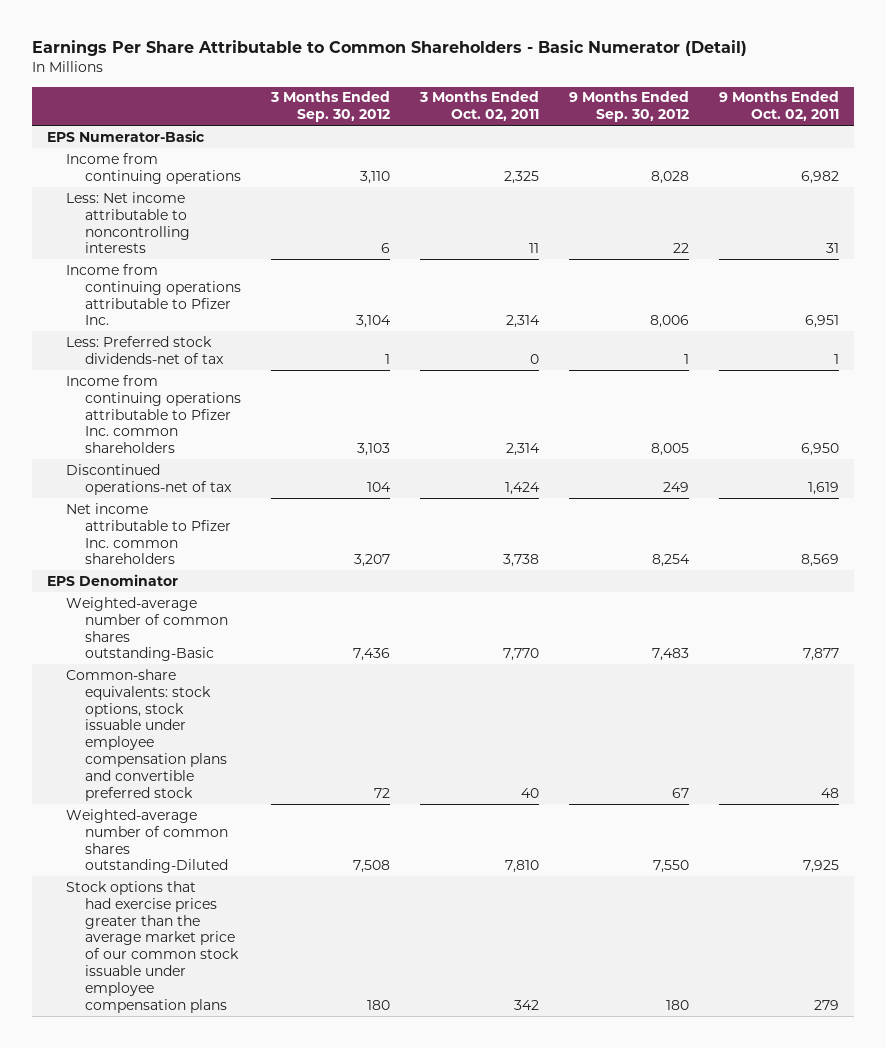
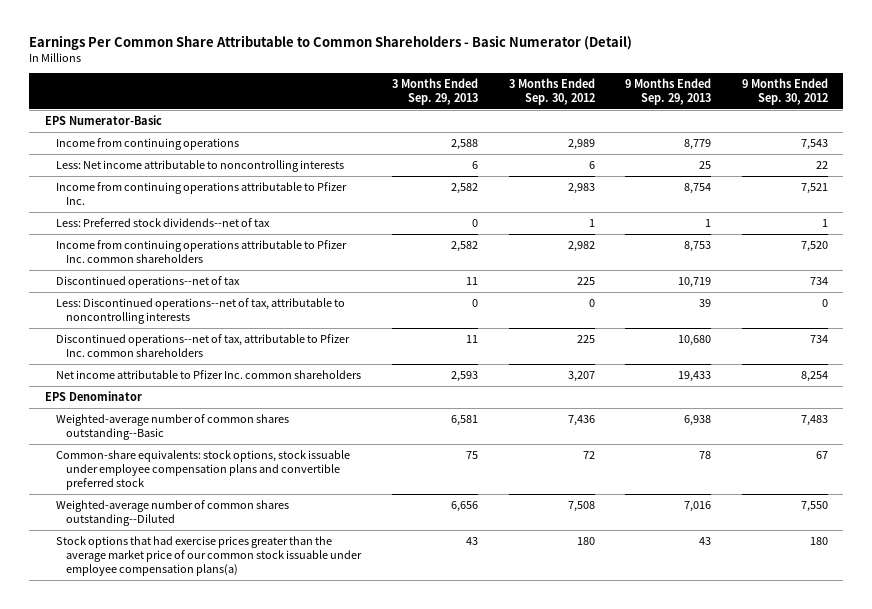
[31,40,747,57] Earnings Per Share Attributable to Common Shareholders - Basic Numerator (Detail) -> [29,34,633,50] Earnings Per Common Share Attributable to Common Shareholders - Basic Numerator (Detail)
[418,91,539,122] 3 Months Ended Oct. 02, 2011 -> none
[719,91,840,122] 9 Months Ended Oct. 02, 2011 -> none
none -> [392,77,479,105] 3 Months Ended Sep. 29, 2013
none -> [625,77,712,105] 9 Months Ended Sep. 29, 2013
[359,170,390,184] 3,110 -> [567,139,595,151] 2,989
[651,170,690,184] 8,028 -> [800,139,828,151] 7,543
[355,315,391,329] 3,104 -> [567,183,595,195] 2,983
[650,315,690,329] 8,006 -> [800,183,828,195] 7,521
[65,335,224,364] Less: Preferred stock dividends-net of tax -> [55,218,270,228] Less: Preferred stock dividends--net of tax
[356,443,390,457] 3,103 -> [567,241,595,253] 2,982
[651,443,690,457] 8,005 -> [800,241,828,253] 7,520
[65,463,232,495] Discontinued operations-net of tax -> [55,276,240,289] Discontinued operations--net of tax
[366,481,391,492] 104 -> [576,277,595,286] 225
[663,481,690,492] 249 -> [809,277,828,286] 734
none -> [55,298,345,325] Less: Discontinued operations--net of tax, attributable to noncontrolling interests
none -> [55,334,350,358] Discontinued operations--net of tax, attributable to Pfizer Inc. common shareholders
[65,596,228,662] Weighted-average number of common shares outstanding-Basic -> [55,414,289,441] Weighted-average number of common shares outstanding--Basic
[65,808,228,874] Weighted-average number of common shares outstanding-Diluted -> [55,500,289,527] Weighted-average number of common shares outstanding--Diluted
[65,880,239,1014] Stock options that had exercise prices greater than the average market price of our common stock issuable under employee compensation plans -> [55,536,363,577] Stock options that had exercise prices greater than the average market price of our common stock issuable under employee compensation plans(a)

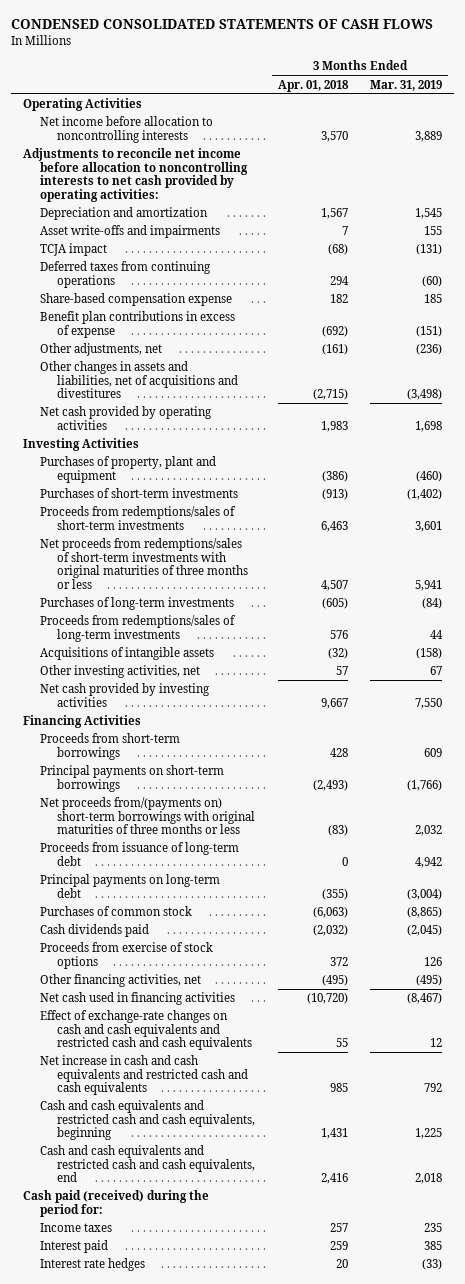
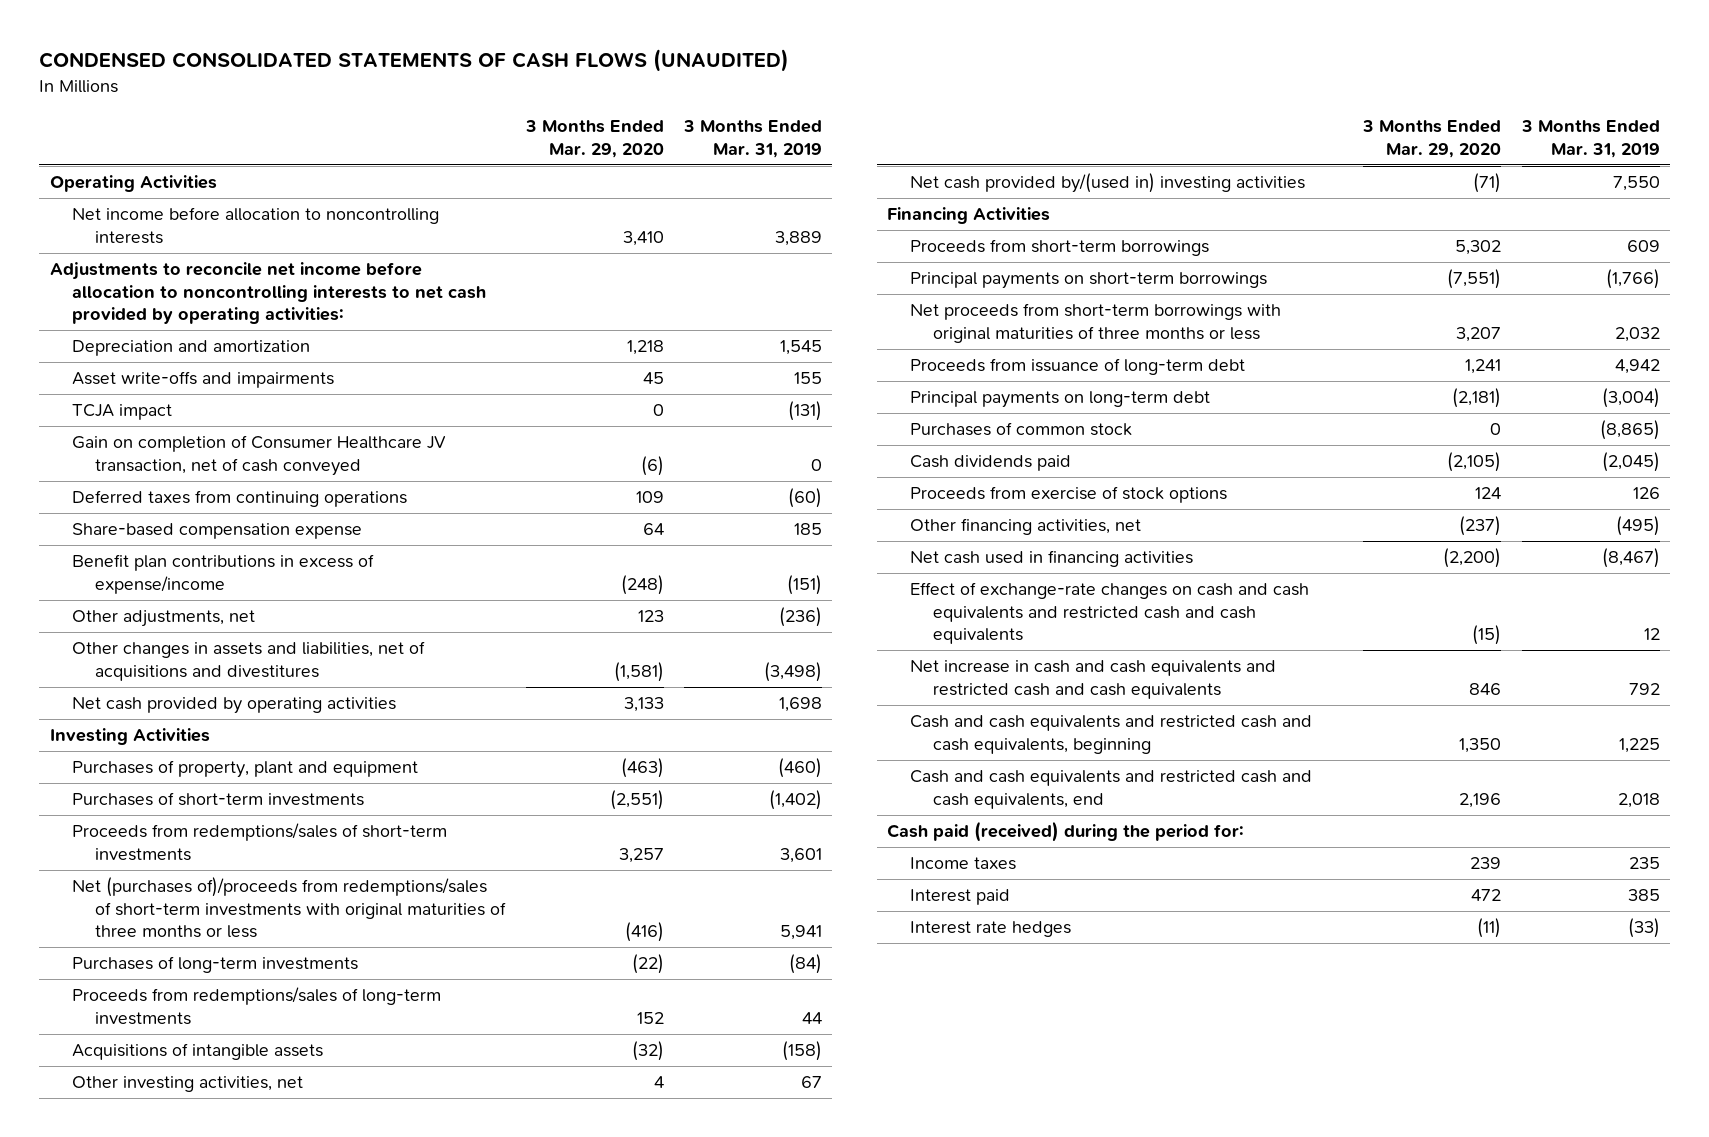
[11,19,434,30] CONDENSED CONSOLIDATED STATEMENTS OF CASH FLOWS -> [39,49,790,73] CONDENSED CONSOLIDATED STATEMENTS OF CASH FLOWS (UNAUDITED)
[277,79,349,92] Apr. 01, 2018 -> none
none -> [524,120,664,158] 3 Months Ended Mar. 29, 2020
none -> [72,435,447,476] Gain on completion of Consumer Healthcare JV transaction, net of cash conveyed
[39,311,235,338] Benefit plan contributions in excess of expense -> [72,554,375,594] Benefit plan contributions in excess of expense/income
[39,538,249,590] Net proceeds from redemptions/sales of short-term investments with original maturities of three months or less -> [72,877,507,939] Net (purchases of)/proceeds from redemptions/sales of short-term investments with original maturities of three months or less
[39,683,210,707] Net cash provided by investing activities -> [910,173,1306,194] Net cash provided by/(used in) investing activities
[39,797,256,835] Net proceeds from/(payments on) short-term borrowings with original maturities of three months or less -> [910,303,1282,343] Net proceeds from short-term borrowings with original maturities of three months or less

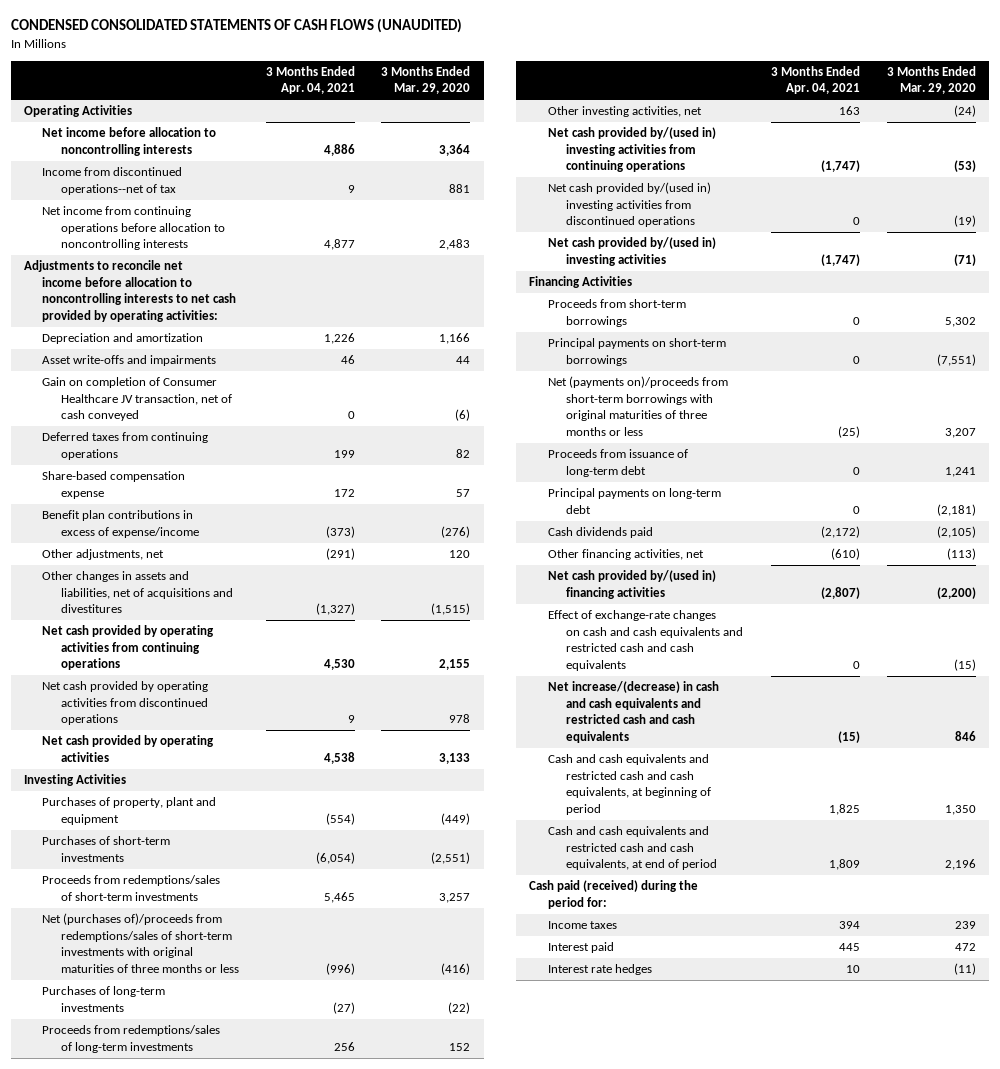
[682,120,822,158] 3 Months Ended Mar. 31, 2019 -> none
none -> [265,65,355,95] 3 Months Ended Apr. 04, 2021
[622,230,664,246] 3,410 -> [439,143,471,156] 3,364
none -> [42,167,183,195] Income from discontinued operations--net of tax
none -> [42,206,225,251] Net income from continuing operations before allocation to noncontrolling interests
[72,404,173,421] TCJA impact -> none
[626,340,664,356] 1,218 -> [439,333,471,345] 1,166
[642,372,664,385] 45 -> [456,356,471,365] 44
[635,491,664,504] 109 -> [456,448,471,458] 82
[642,523,664,536] 64 -> [456,488,471,497] 57
[620,574,664,595] (248) -> [441,525,471,538] (276)
[637,610,664,623] 123 -> [449,550,471,559] 120
[613,661,664,682] (1,581) -> [431,603,471,616] (1,515)
none -> [42,625,215,671] Net cash provided by operating activities from continuing operations
none -> [42,681,209,726] Net cash provided by operating activities from discontinued operations
[620,758,664,779] (463) -> [441,812,471,825] (449)
[72,1043,324,1061] Acquisitions of intangible assets -> none
[653,1076,664,1089] 4 -> [953,105,976,118] (24)
none -> [547,127,716,173] Net cash provided by/(used in) investing activities from continuing operations
none -> [547,182,711,228] Net cash provided by/(used in) investing activities from discontinued operations
[910,303,1282,343] Net proceeds from short-term borrowings with original maturities of three months or less -> [547,376,728,436] Net (payments on)/proceeds from short-term borrowings with original maturities of three months or less
[910,422,1133,437] Purchases of common stock -> none
[910,486,1228,504] Proceeds from exercise of stock options -> none
[1459,516,1502,537] (237) -> [946,548,976,561] (113)
[910,550,1194,568] Net cash used in financing activities -> [547,570,716,599] Net cash provided by/(used in) financing activities
[910,660,1277,699] Net increase in cash and cash equivalents and restricted cash and cash equivalents -> [547,681,719,743] Net increase/(decrease) in cash and cash equivalents and restricted cash and cash equivalents
[910,715,1313,754] Cash and cash equivalents and restricted cash and cash equivalents, beginning -> [547,754,712,815] Cash and cash equivalents and restricted cash and cash equivalents, at beginning of period
[910,770,1313,809] Cash and cash equivalents and restricted cash and cash equivalents, end -> [547,826,718,871] Cash and cash equivalents and restricted cash and cash equivalents, at end of period

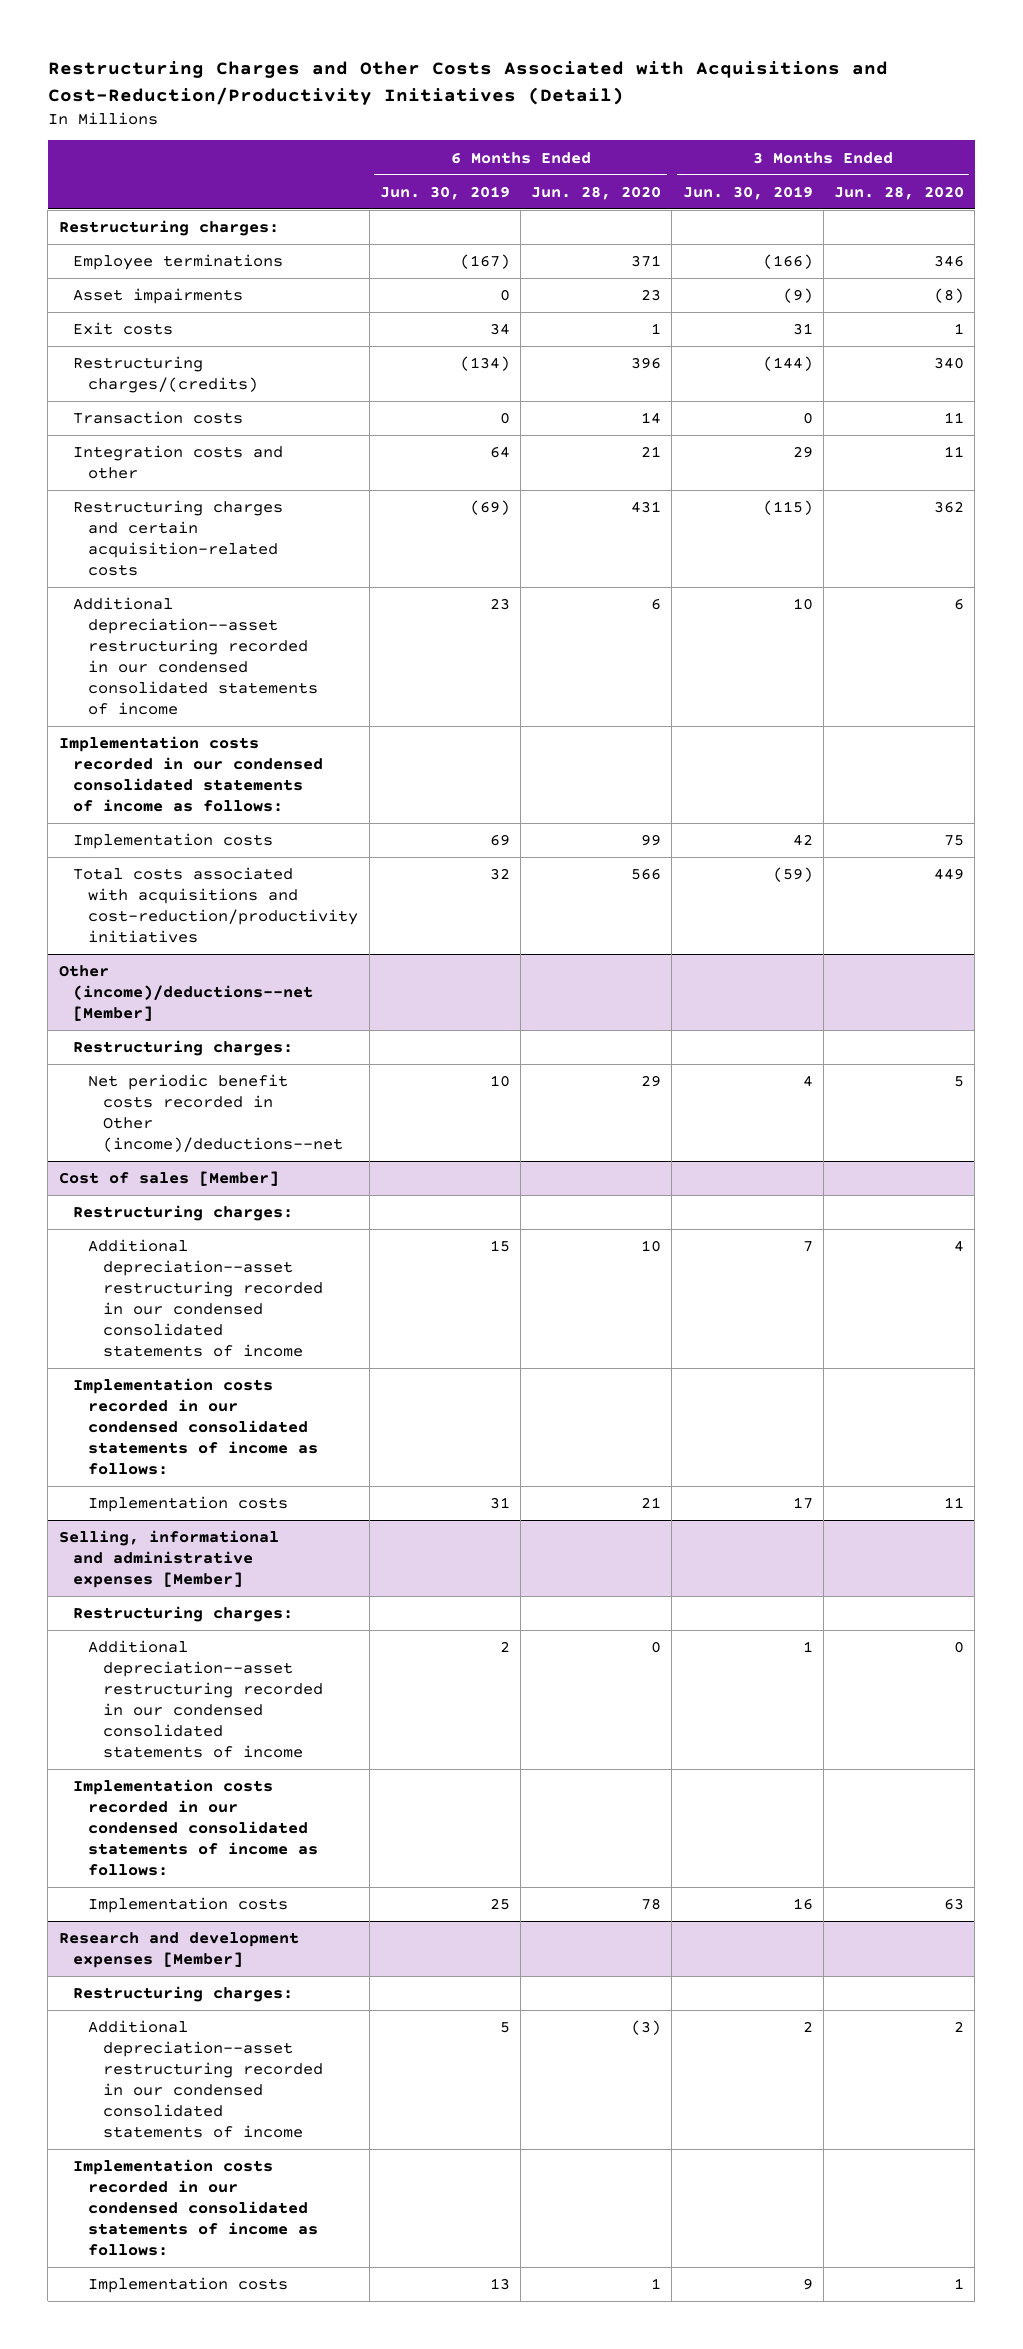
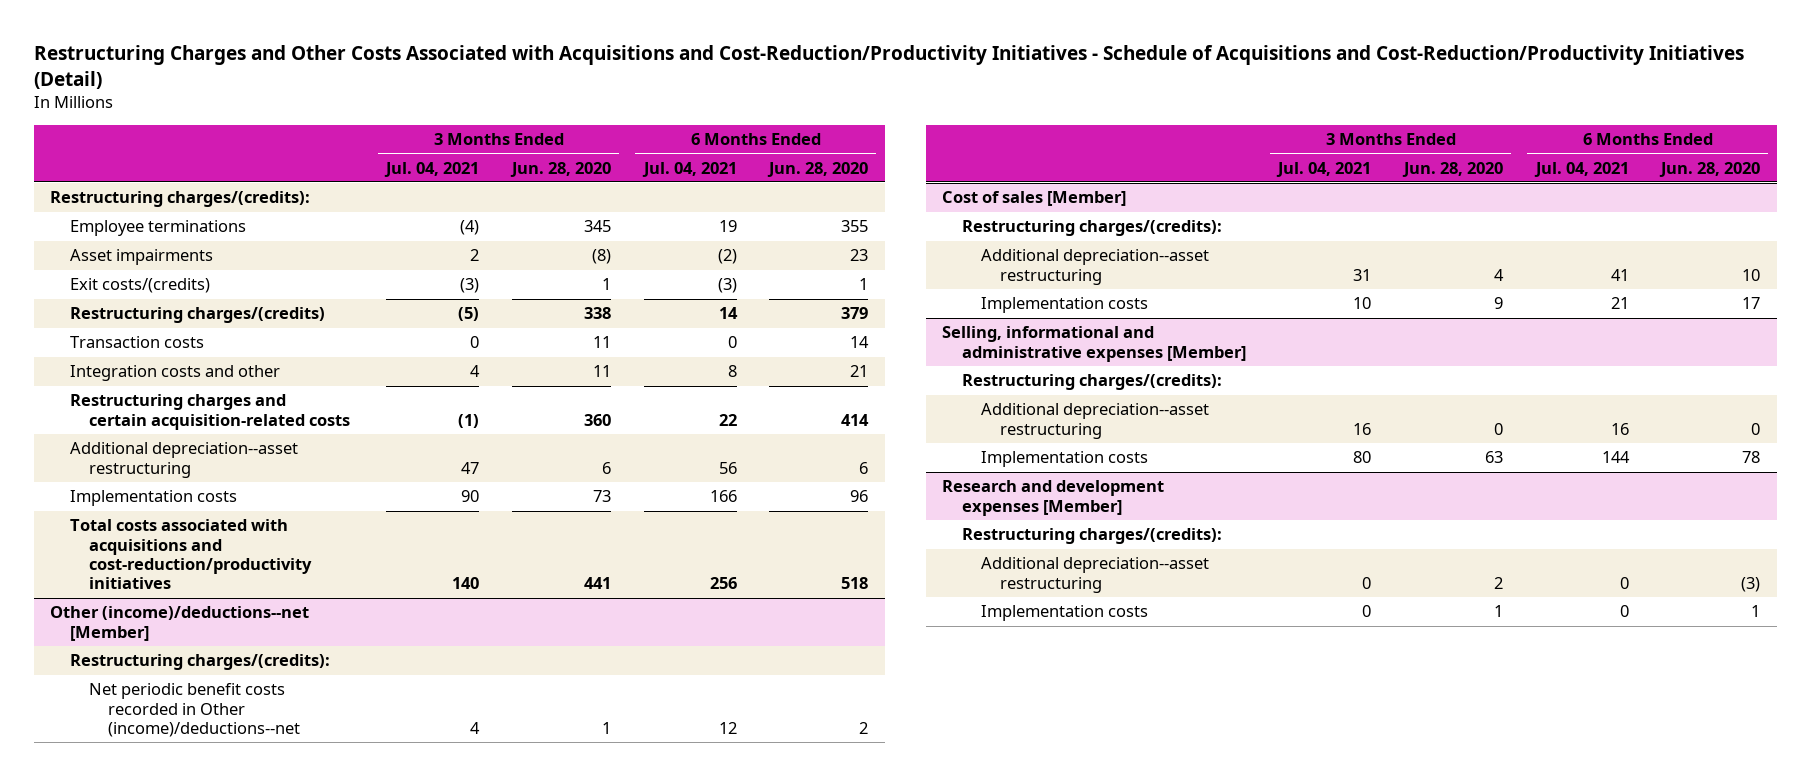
[47,61,888,105] Restructuring Charges and Other Costs Associated with Acquisitions and Cost-Reduction/Productivity Initiatives (Detail) -> [34,44,1745,89] Restructuring Charges and Other Costs Associated with Acquisitions and Cost-Reduction/Productivity Initiatives - Schedule of Acquisitions and Cost-Reduction/Productivity Initiatives (Detail)
[379,185,510,200] Jun. 30, 2019 -> none
[682,185,813,200] Jun. 30, 2019 -> none
none -> [384,161,480,177] Jul. 04, 2021
none -> [641,161,737,177] Jul. 04, 2021
[58,220,279,237] Restructuring charges: -> [50,191,311,208] Restructuring charges/(credits):
[631,255,662,268] 371 -> [841,220,869,233] 355
[934,255,965,268] 346 -> [583,220,611,233] 345
[73,322,174,336] Exit costs -> [69,278,210,294] Exit costs/(credits)
[631,357,662,370] 396 -> [841,307,869,320] 379
[934,357,965,370] 340 -> [583,307,611,320] 338
[58,736,324,812] Implementation costs recorded in our condensed consolidated statements of income as follows: -> none
[631,501,662,514] 431 -> [841,413,870,426] 414
[934,501,965,514] 362 -> [583,413,611,426] 360
[73,597,319,715] Additional depreciation--asset restructuring recorded in our condensed consolidated statements of income -> [69,442,298,478] Additional depreciation--asset restructuring
[641,834,662,847] 99 -> [850,490,869,503] 96
[944,835,965,847] 75 -> [592,490,611,503] 73
[631,868,662,881] 566 -> [841,577,869,590] 518
[934,868,965,881] 449 -> [583,577,611,590] 441
[73,1040,294,1057] Restructuring charges: -> [69,654,330,671] Restructuring charges/(credits):
[641,1075,662,1088] 29 -> [859,721,869,734] 2
[954,1076,965,1088] 5 -> [601,721,611,734] 1
[73,1378,319,1475] Implementation costs recorded in our condensed consolidated statements of income as follows: -> none
[73,1205,294,1222] Restructuring charges: -> [961,220,1222,237] Restructuring charges/(credits):
[88,1239,324,1357] Additional depreciation--asset restructuring recorded in our condensed consolidated statements of income -> [980,249,1209,285] Additional depreciation--asset restructuring
[641,1497,662,1509] 21 -> [1742,297,1761,310] 17
[944,1497,965,1509] 11 -> [1494,297,1504,310] 9
[73,1779,319,1876] Implementation costs recorded in our condensed consolidated statements of income as follows: -> none
[73,1606,294,1623] Restructuring charges: -> [961,374,1222,391] Restructuring charges/(credits):
[88,1640,324,1758] Additional depreciation--asset restructuring recorded in our condensed consolidated statements of income -> [980,403,1209,439] Additional depreciation--asset restructuring
[73,2159,319,2256] Implementation costs recorded in our condensed consolidated statements of income as follows: -> none
[73,1986,294,2003] Restructuring charges: -> [961,528,1222,545] Restructuring charges/(credits):
[88,2020,324,2138] Additional depreciation--asset restructuring recorded in our condensed consolidated statements of income -> [980,557,1209,593] Additional depreciation--asset restructuring

